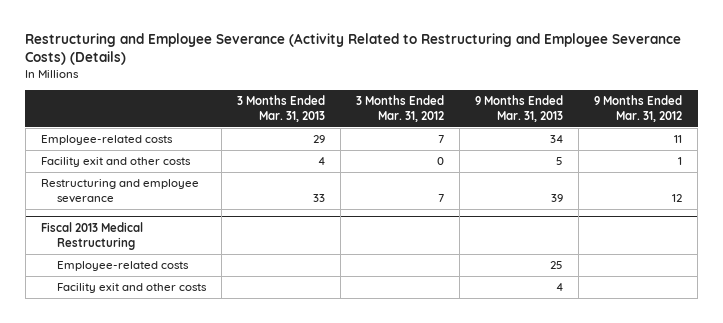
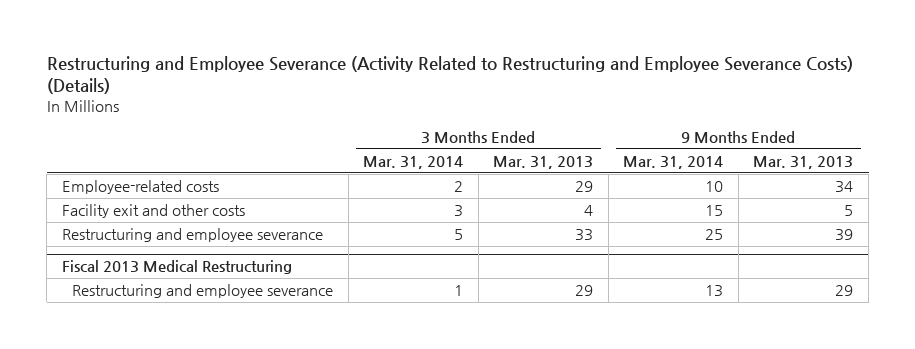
[356,94,445,122] 3 Months Ended Mar. 31, 2012 -> none
[594,94,683,122] 9 Months Ended Mar. 31, 2012 -> none
none -> [363,155,464,169] Mar. 31, 2014
none -> [623,155,724,169] Mar. 31, 2014
[57,261,190,272] Employee-related costs -> none
[57,283,208,294] Facility exit and other costs -> none
none -> [71,283,333,298] Restructuring and employee severance

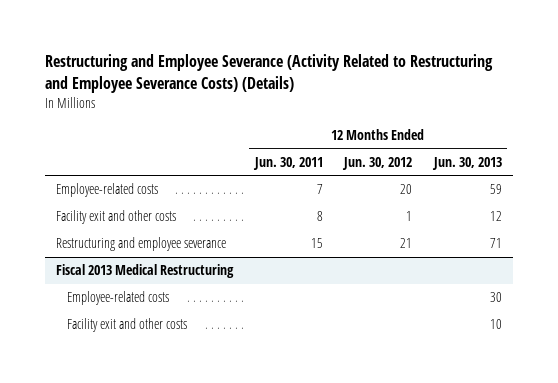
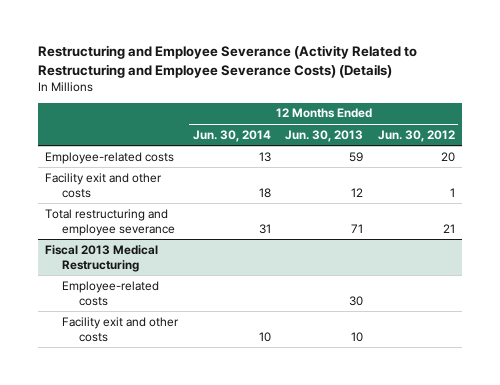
[252,156,323,170] Jun. 30, 2011 -> none
none -> [192,129,271,142] Jun. 30, 2014
[56,237,227,252] Restructuring and employee severance -> [45,208,176,236] Total restructuring and employee severance

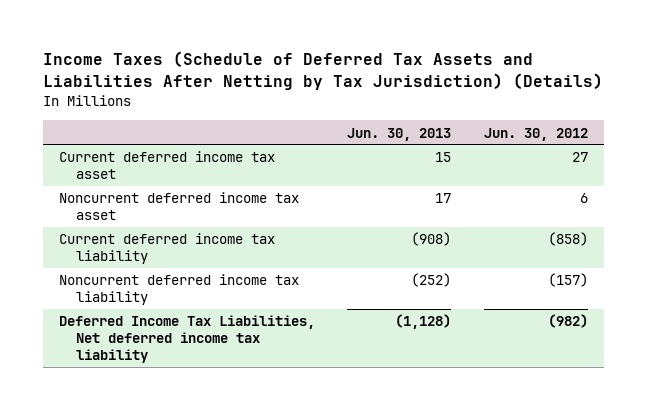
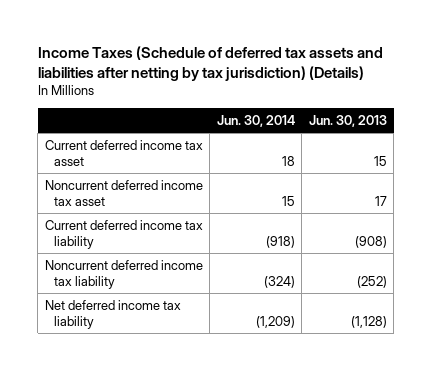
[43,51,604,91] Income Taxes (Schedule of Deferred Tax Assets and Liabilities After Netting by Tax Jurisdiction) (Details) -> [37,45,383,81] Income Taxes (Schedule of deferred tax assets and liabilities after netting by tax jurisdiction) (Details)
[483,127,588,141] Jun. 30, 2012 -> none
none -> [216,114,295,127] Jun. 30, 2014
[59,315,316,364] Deferred Income Tax Liabilities, Net deferred income tax liability -> [44,299,181,329] Net deferred income tax liability

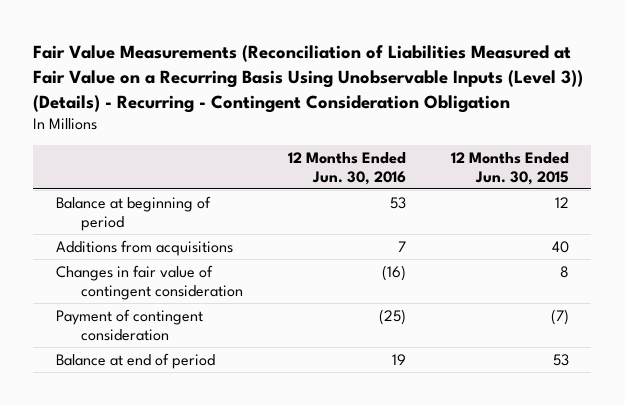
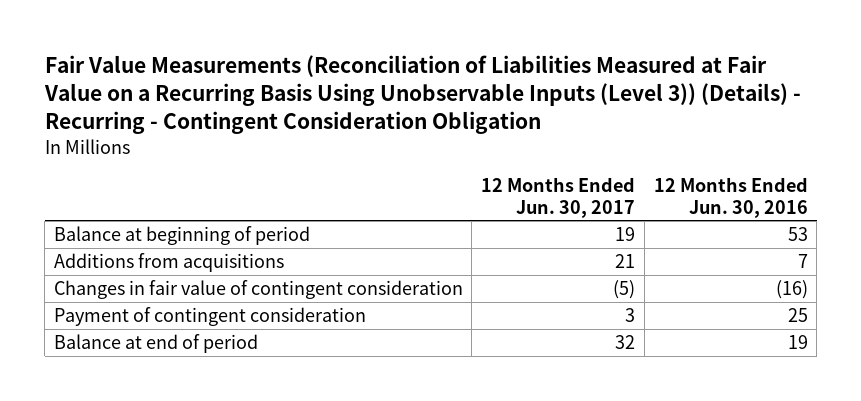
[450,151,569,185] 12 Months Ended Jun. 30, 2015 -> none
none -> [481,176,636,218] 12 Months Ended Jun. 30, 2017
[378,308,406,325] (25) -> [787,307,808,322] 25

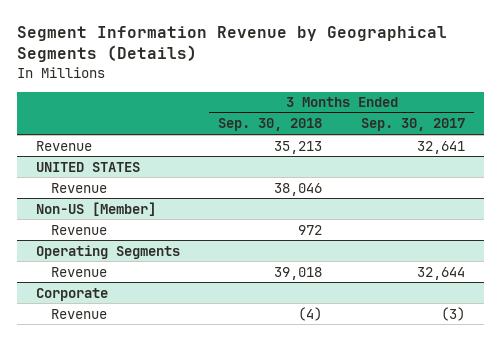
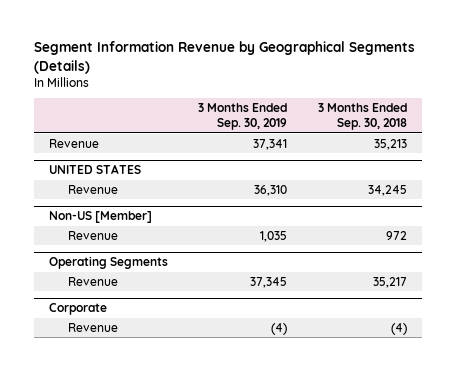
[360,118,465,132] Sep. 30, 2017 -> none
none -> [198,103,288,131] 3 Months Ended Sep. 30, 2019
[274,182,323,196] 38,046 -> [367,184,407,196] 34,245
[274,266,323,280] 39,018 -> [372,276,407,288] 35,217

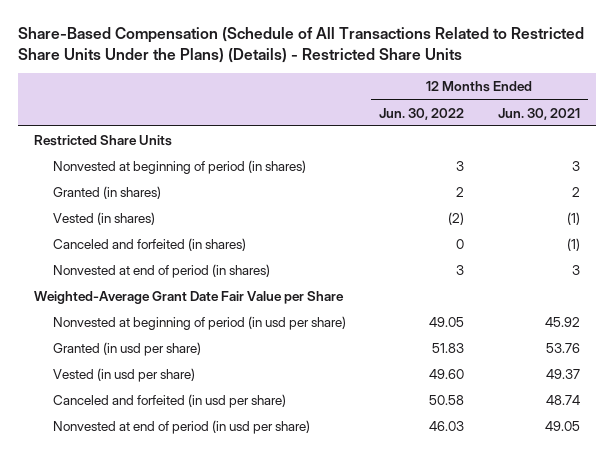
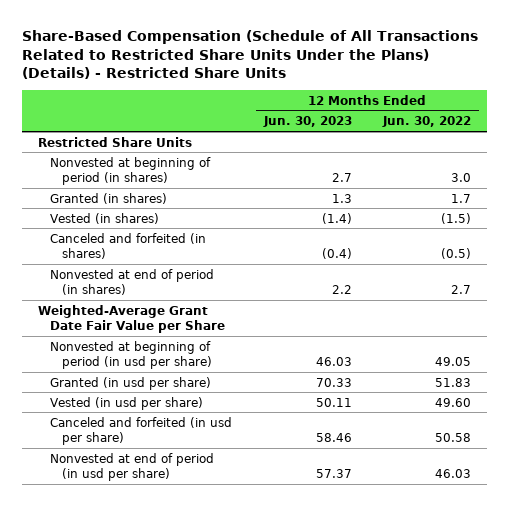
[497,107,580,120] Jun. 30, 2021 -> none
none -> [262,116,352,128] Jun. 30, 2023
[456,161,465,172] 3 -> [451,173,472,183] 3.0
[456,187,465,198] 2 -> [451,193,472,203] 1.7
[448,212,465,226] (2) -> [441,212,472,224] (1.5)
[456,239,465,250] 0 -> [441,248,472,260] (0.5)
[456,265,465,276] 3 -> [451,285,472,295] 2.7

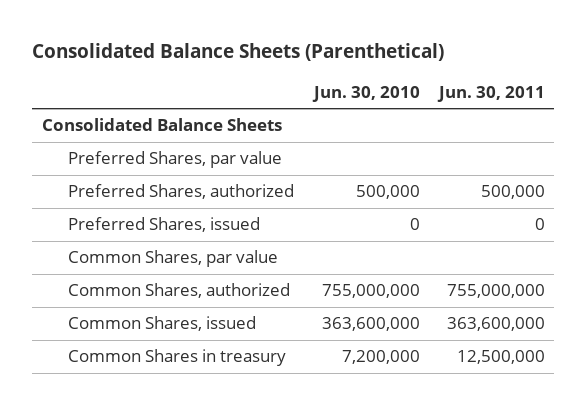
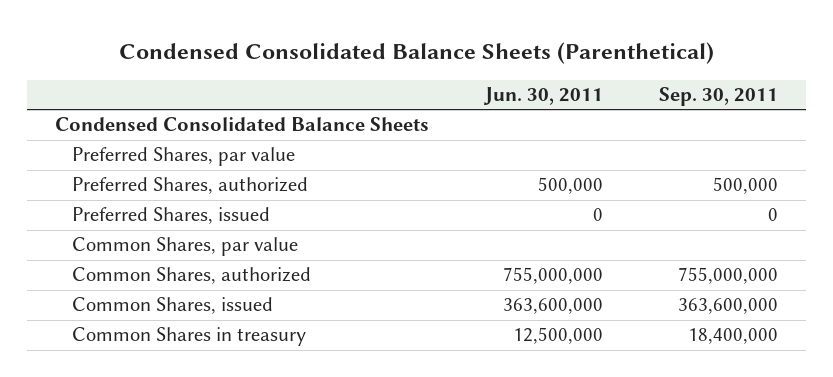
[32,43,445,62] Consolidated Balance Sheets (Parenthetical) -> [118,41,714,64] Condensed Consolidated Balance Sheets (Parenthetical)
[311,85,420,102] Jun. 30, 2010 -> none
none -> [659,86,779,106] Sep. 30, 2011
[41,118,282,132] Consolidated Balance Sheets -> [54,117,429,132] Condensed Consolidated Balance Sheets

